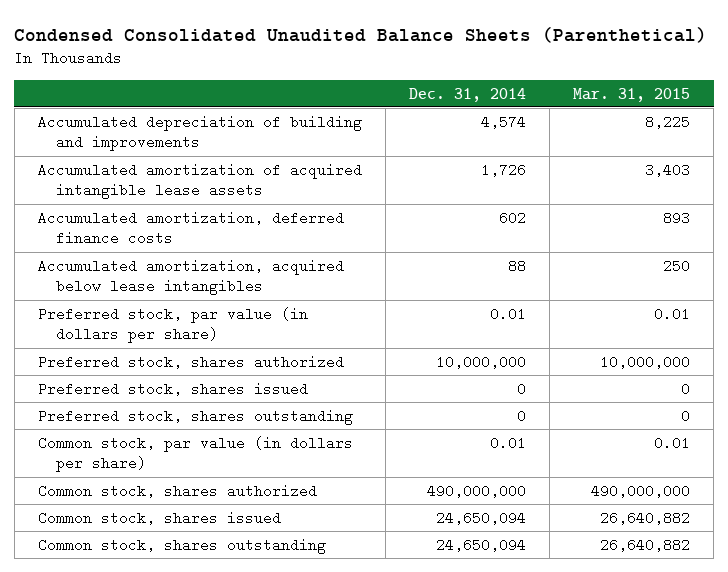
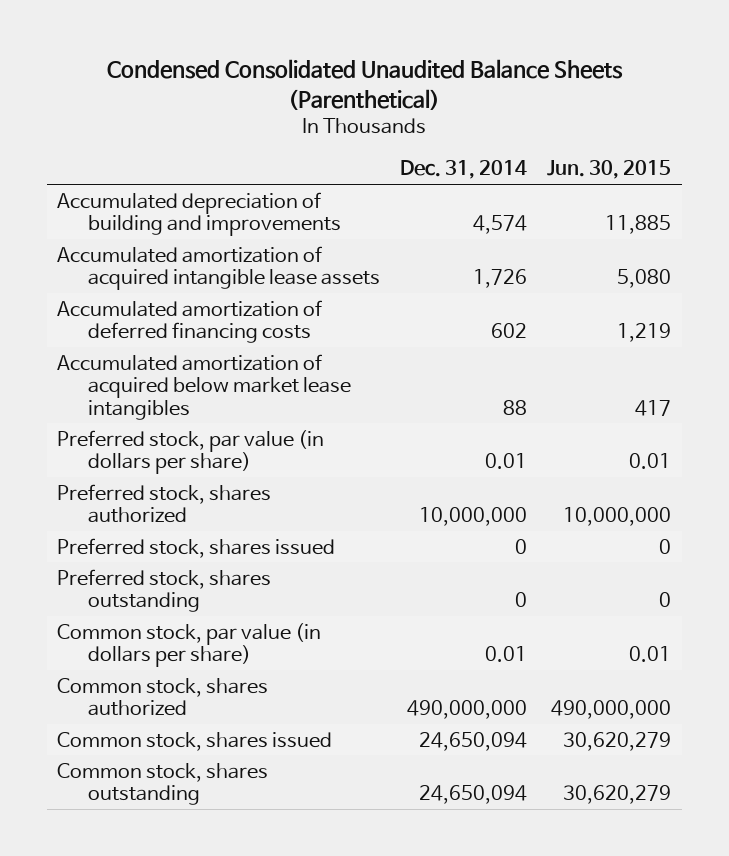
[573,87,691,102] Mar. 31, 2015 -> none
none -> [547,160,672,180] Jun. 30, 2015
[37,210,344,246] Accumulated amortization, deferred finance costs -> [57,299,323,344] Accumulated amortization of deferred financing costs
[37,258,344,296] Accumulated amortization, acquired below lease intangibles -> [57,353,351,420] Accumulated amortization of acquired below market lease intangibles

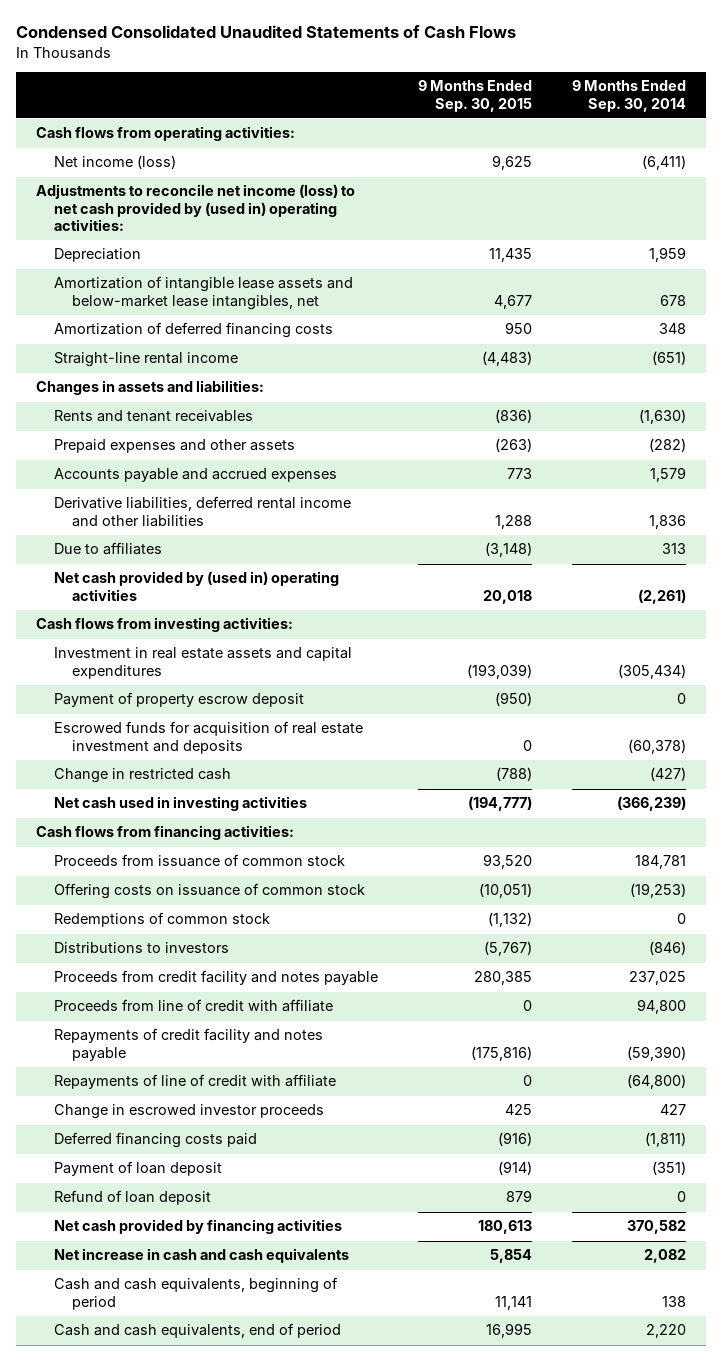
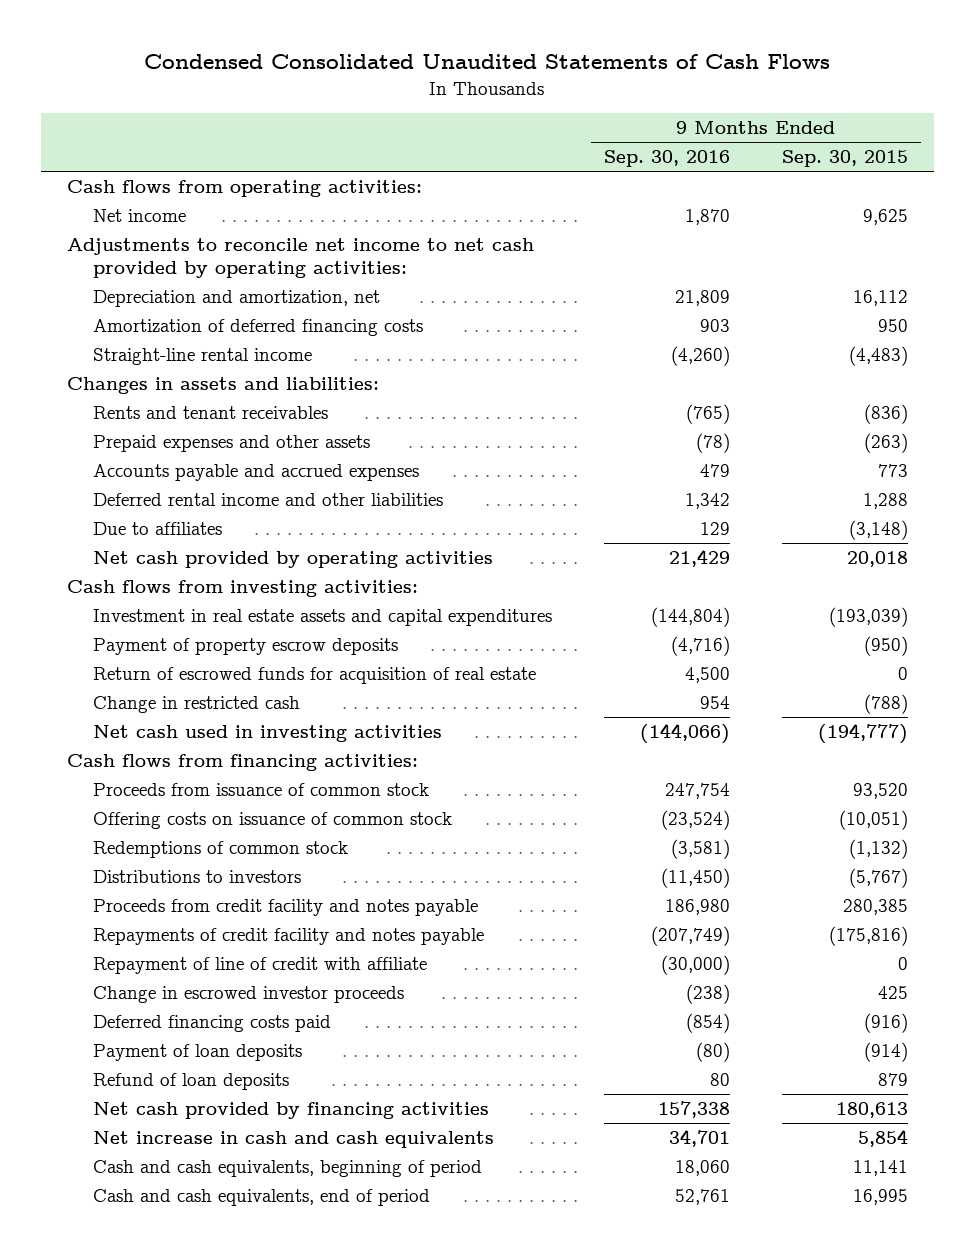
[571,80,686,112] 9 Months Ended Sep. 30, 2014 -> none
none -> [604,150,731,168] Sep. 30, 2016
[54,248,142,263] Depreciation -> none
[54,276,354,310] Amortization of intangible lease assets and below-market lease intangibles, net -> none
[54,155,177,170] Net income (loss) -> [93,208,187,222] Net income
[35,184,355,232] Adjustments to reconcile net income (loss) to net cash provided by (used in) operating activities: -> [66,237,534,278] Adjustments to reconcile net income to net cash provided by operating activities:
none -> [93,289,381,307] Depreciation and amortization, net
[54,496,352,527] Derivative liabilities, deferred rental income and other liabilities -> [93,492,444,506] Deferred rental income and other liabilities
[54,571,340,601] Net cash provided by (used in) operating activities -> [93,550,494,568] Net cash provided by operating activities
[54,692,305,708] Payment of property escrow deposit -> [93,637,399,655] Payment of property escrow deposits
[54,721,364,754] Escrowed funds for acquisition of real estate investment and deposits -> [93,666,537,684] Return of escrowed funds for acquisition of real estate
[54,999,334,1013] Proceeds from line of credit with affiliate -> none
[54,1074,337,1090] Repayments of line of credit with affiliate -> [93,956,428,974] Repayment of line of credit with affiliate
[54,1161,223,1177] Payment of loan deposit -> [93,1043,303,1061] Payment of loan deposits
[54,1190,212,1206] Refund of loan deposit -> [93,1072,290,1090] Refund of loan deposits

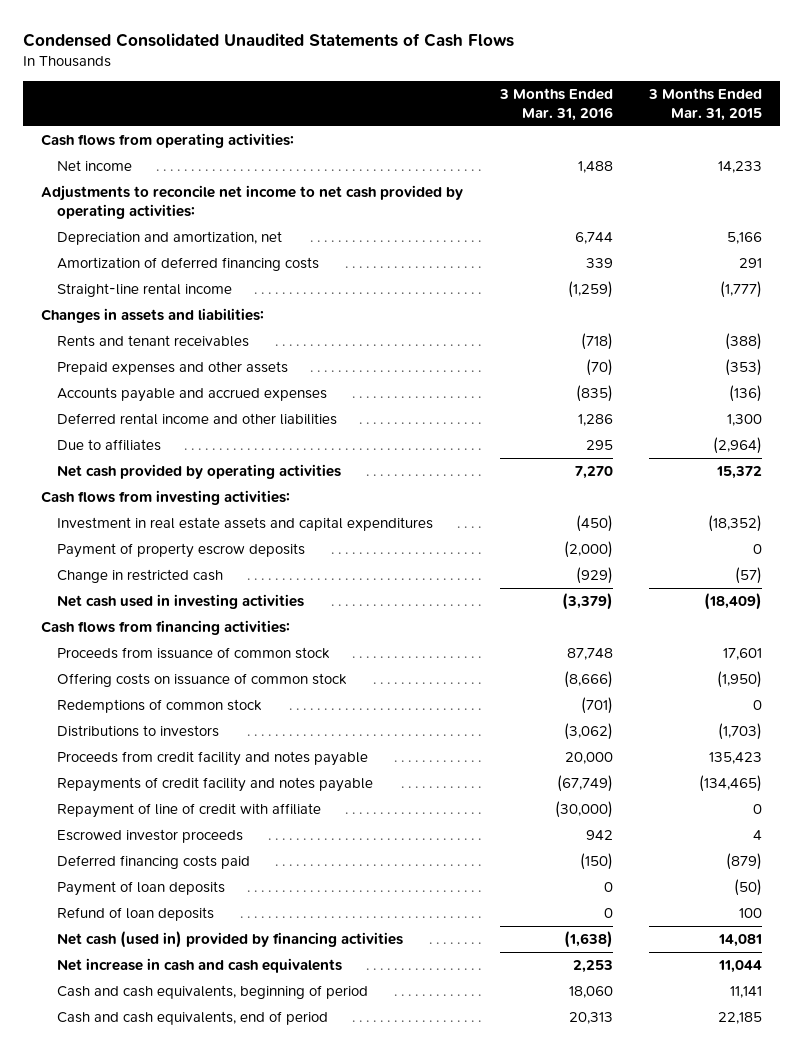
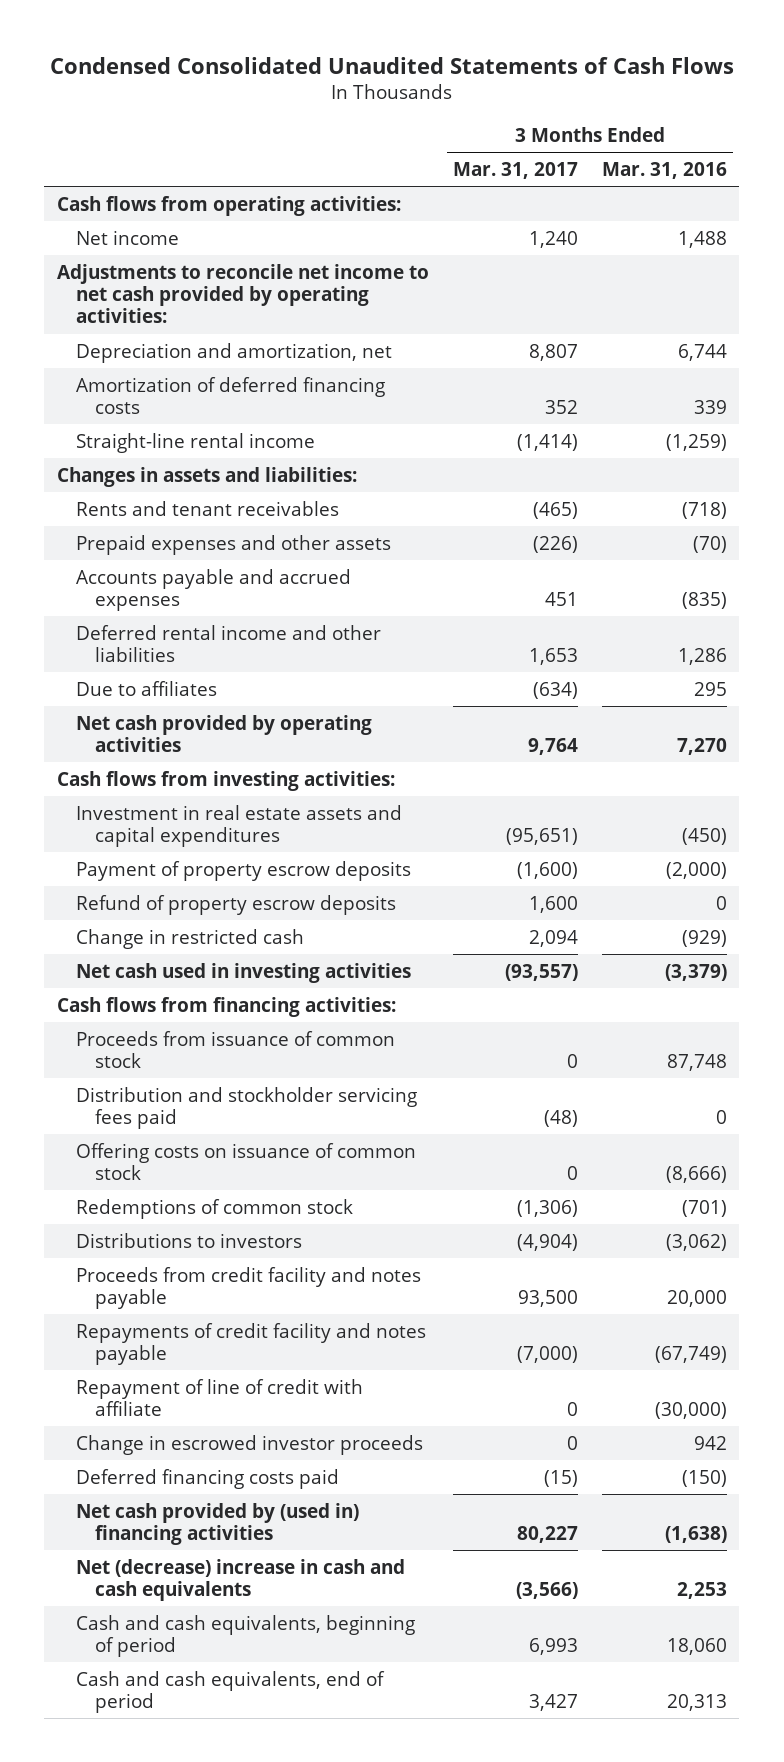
[648,87,763,121] 3 Months Ended Mar. 31, 2015 -> none
none -> [452,161,578,179] Mar. 31, 2017
none -> [75,894,396,915] Refund of property escrow deposits
none -> [75,1086,417,1130] Distribution and stockholder servicing fees paid
[56,828,243,843] Escrowed investor proceeds -> [75,1434,423,1455] Change in escrowed investor proceeds
[56,880,225,896] Payment of loan deposits -> none
[56,906,214,921] Refund of loan deposits -> none
[56,930,403,948] Net cash (used in) provided by financing activities -> [75,1502,359,1546] Net cash provided by (used in) financing activities
[56,957,342,973] Net increase in cash and cash equivalents -> [75,1558,405,1602] Net (decrease) increase in cash and cash equivalents

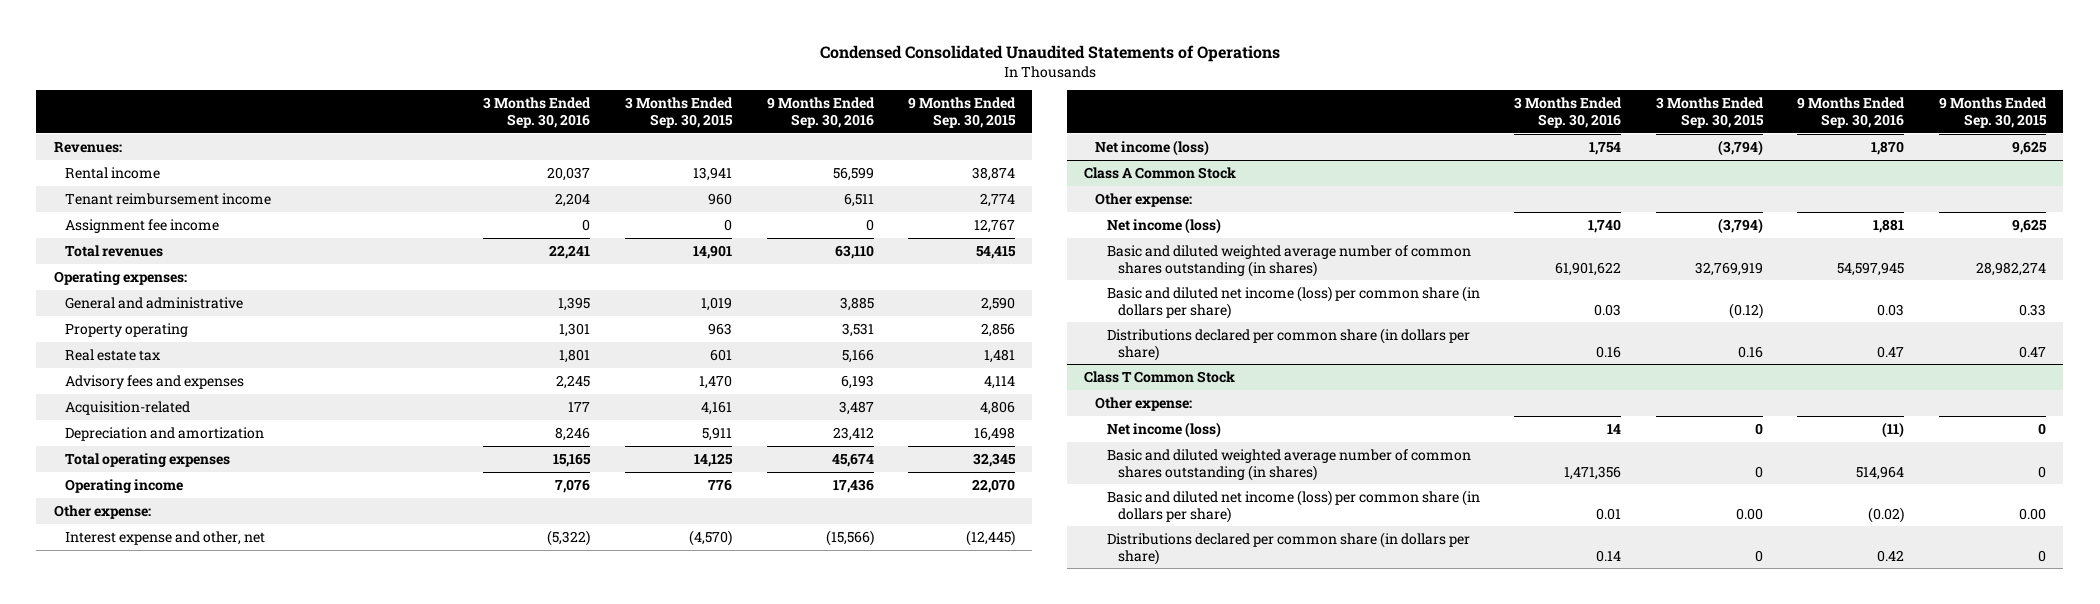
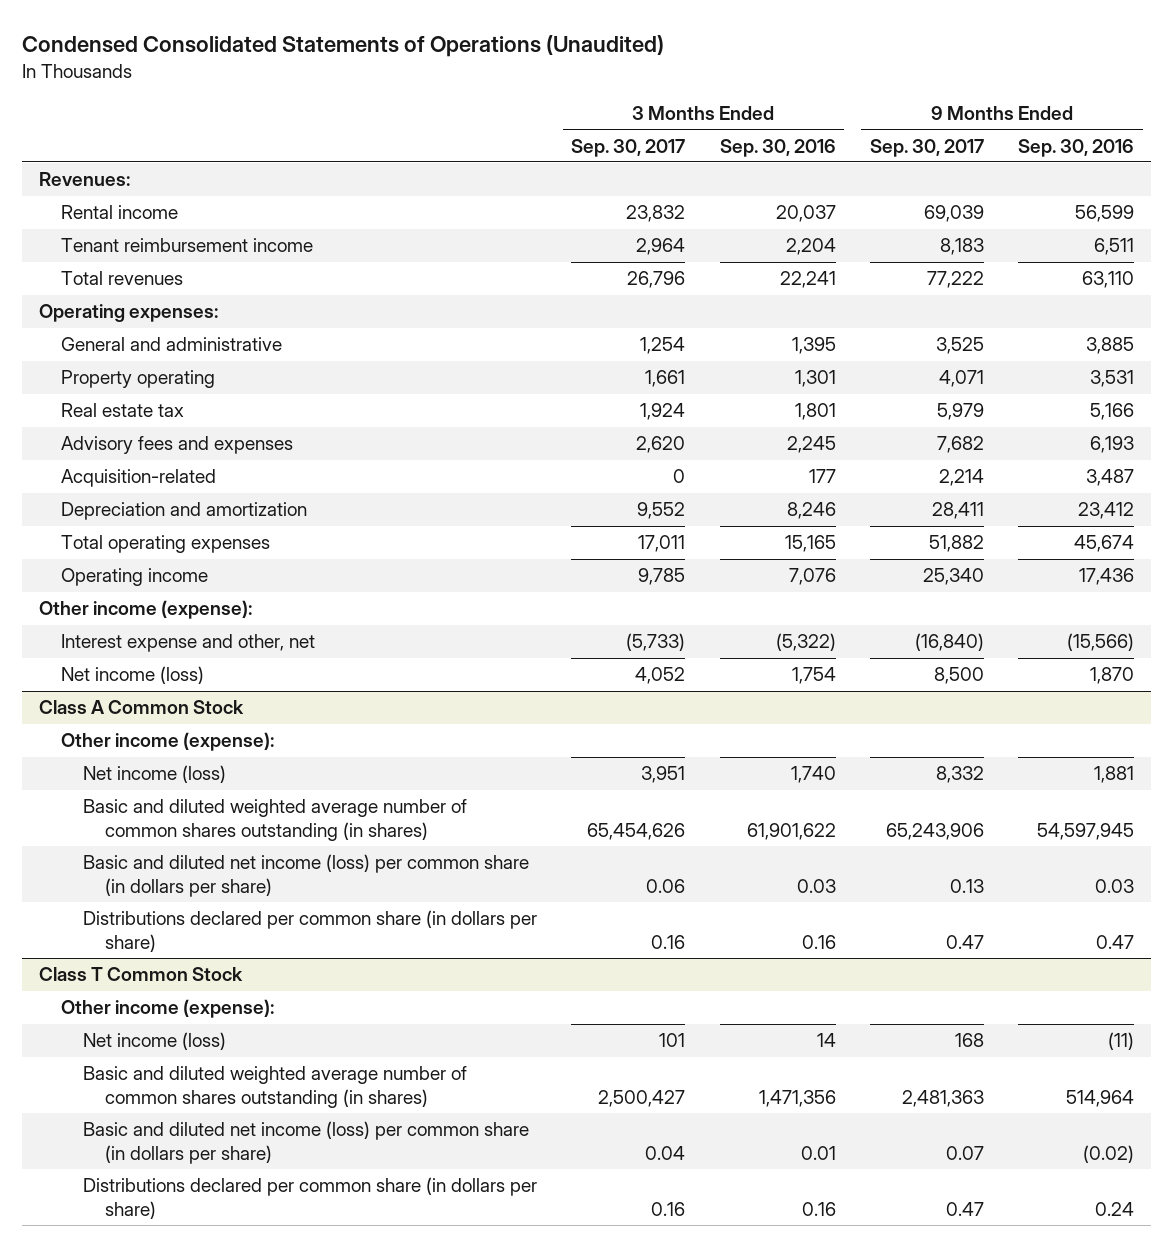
[819,44,1280,62] Condensed Consolidated Unaudited Statements of Operations -> [22,34,665,57] Condensed Consolidated Statements of Operations (Unaudited)
[625,97,734,128] 3 Months Ended Sep. 30, 2015 -> none
[908,97,1017,128] 9 Months Ended Sep. 30, 2015 -> none
none -> [571,138,686,157] Sep. 30, 2017
none -> [869,138,984,157] Sep. 30, 2017
[64,218,219,233] Assignment fee income -> none
[53,504,151,519] Other expense: -> [39,600,253,620] Other income (expense):
[1095,192,1193,207] Other expense: -> [61,732,275,752] Other income (expense):
[1095,396,1193,411] Other expense: -> [61,999,275,1019] Other income (expense):
[1596,549,1622,562] 0.14 -> [801,1201,836,1216] 0.16
[1877,549,1905,562] 0.42 -> [1095,1201,1135,1216] 0.24

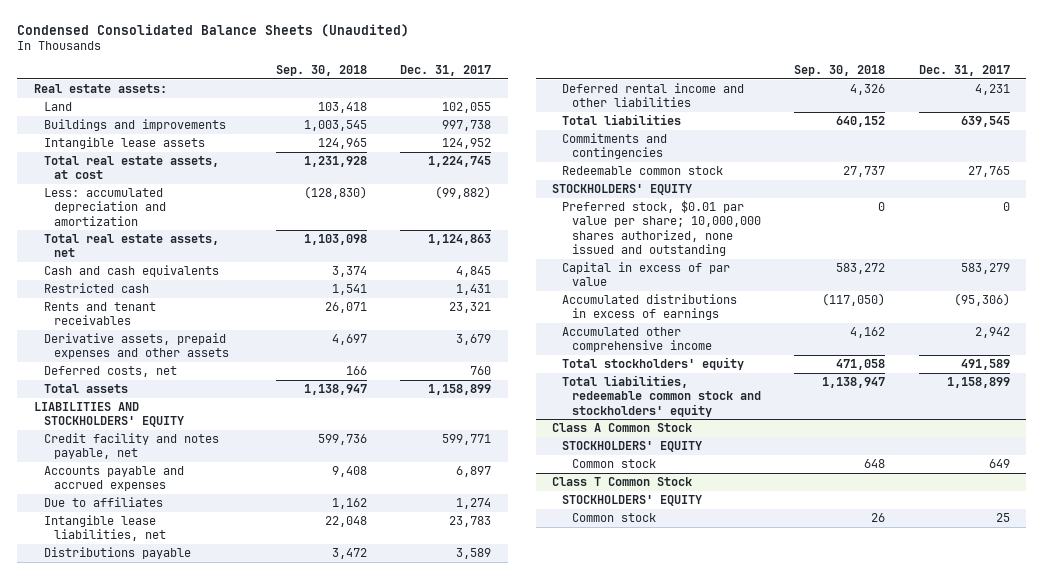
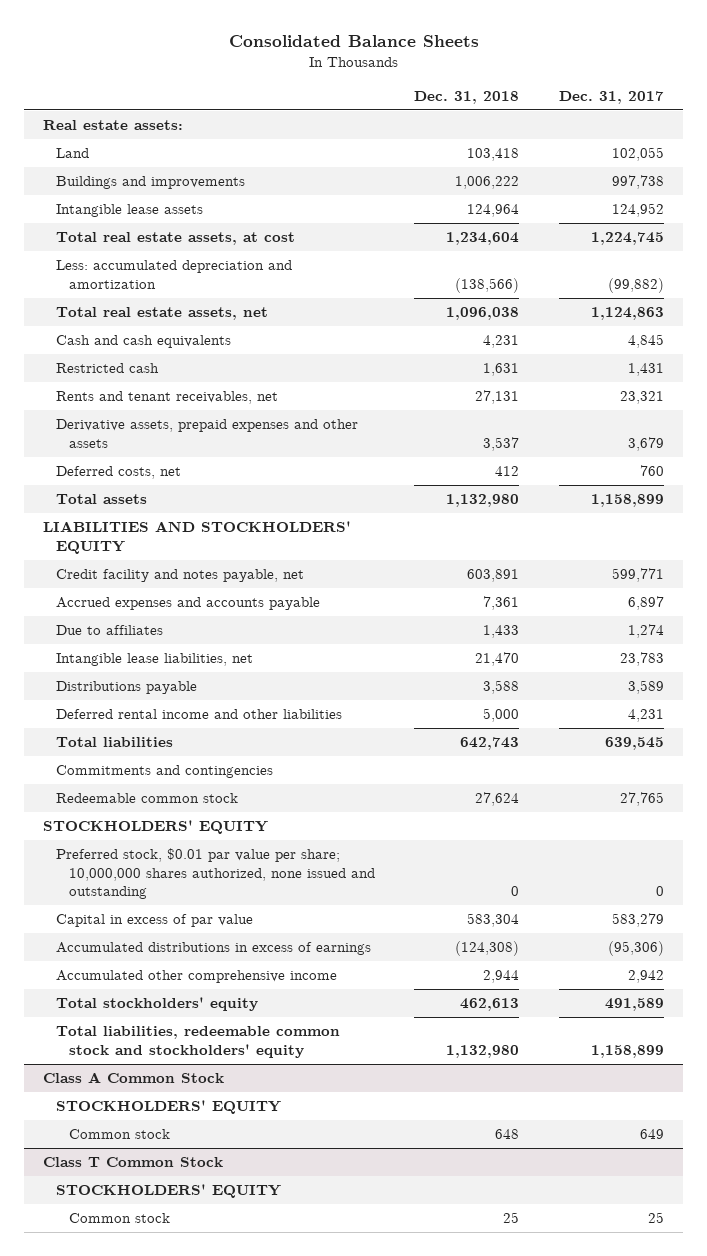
[17,23,410,37] Condensed Consolidated Balance Sheets (Unaudited) -> [228,34,479,47] Consolidated Balance Sheets
[275,65,367,77] Sep. 30, 2018 -> none
none -> [414,90,520,104] Dec. 31, 2018
[43,301,156,326] Rents and tenant receivables -> [56,391,279,405] Rents and tenant receivables, net
[43,465,184,492] Accounts payable and accrued expenses -> [56,597,321,611] Accrued expenses and accounts payable

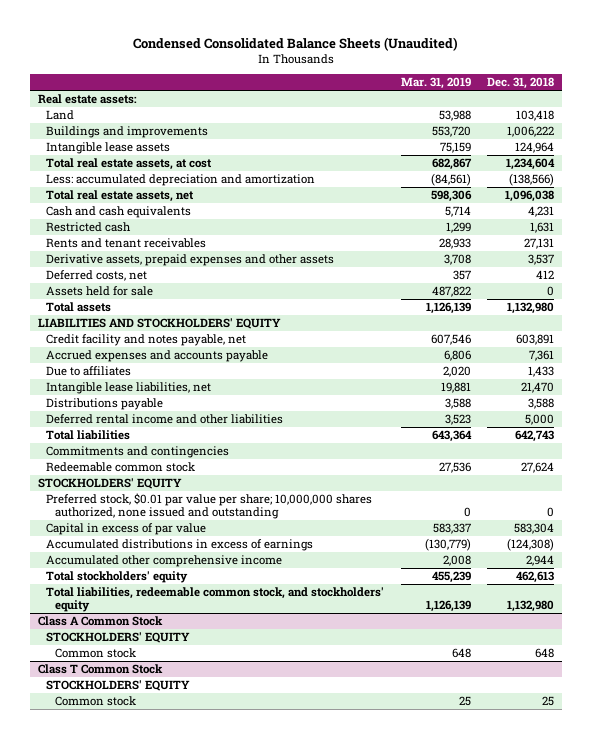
[228,34,479,47] Consolidated Balance Sheets -> [133,36,459,51] Condensed Consolidated Balance Sheets (Unaudited)
[558,90,664,104] Dec. 31, 2017 -> none
none -> [400,77,471,90] Mar. 31, 2019
[56,391,279,405] Rents and tenant receivables, net -> [46,238,207,249] Rents and tenant receivables
none -> [46,286,154,297] Assets held for sale
[56,1026,341,1058] Total liabilities, redeemable common stock and stockholders' equity -> [46,587,385,613] Total liabilities, redeemable common stock, and stockholders' equity

